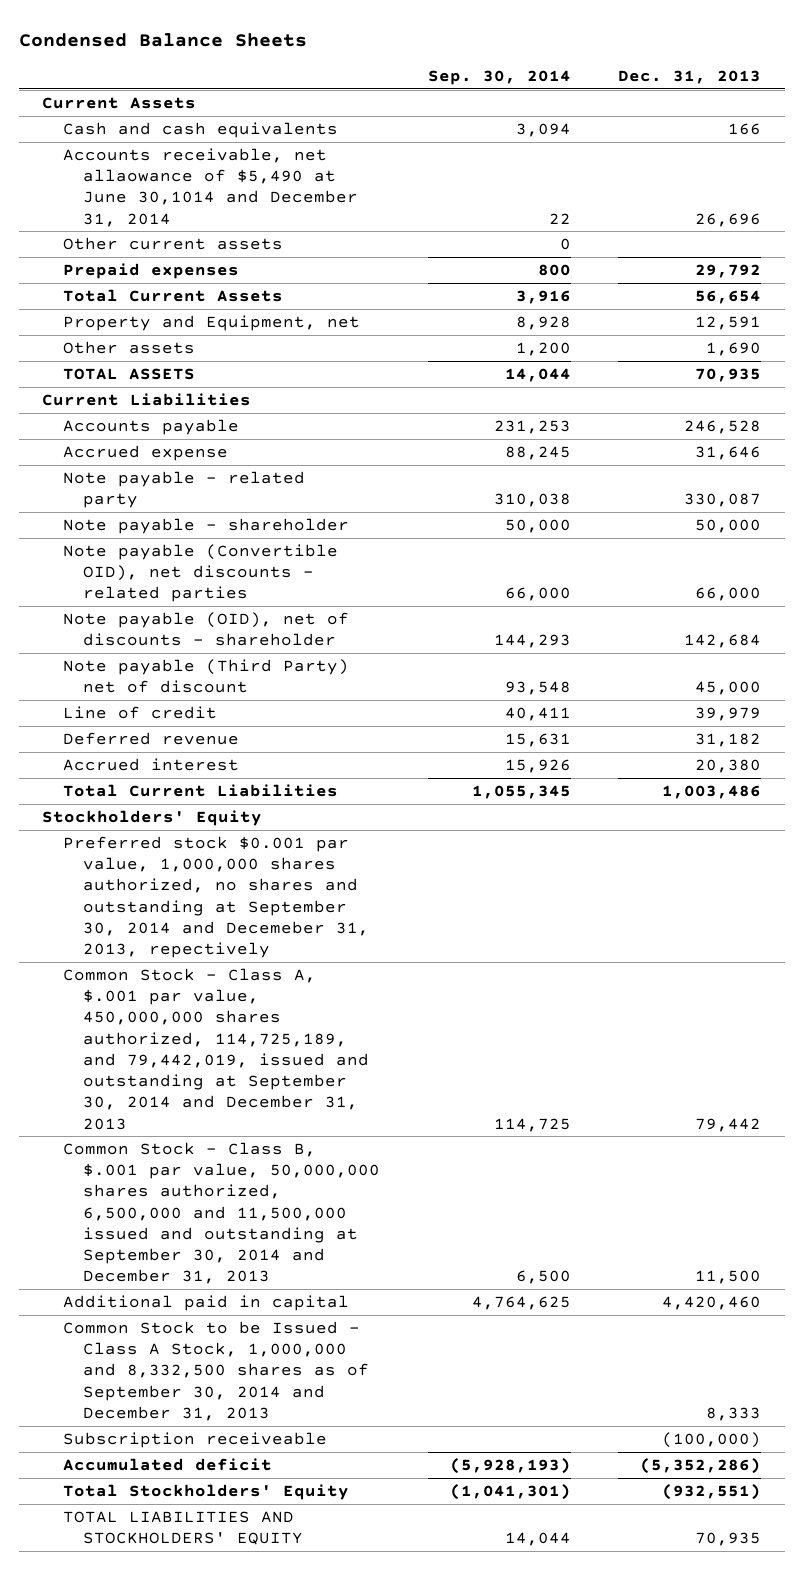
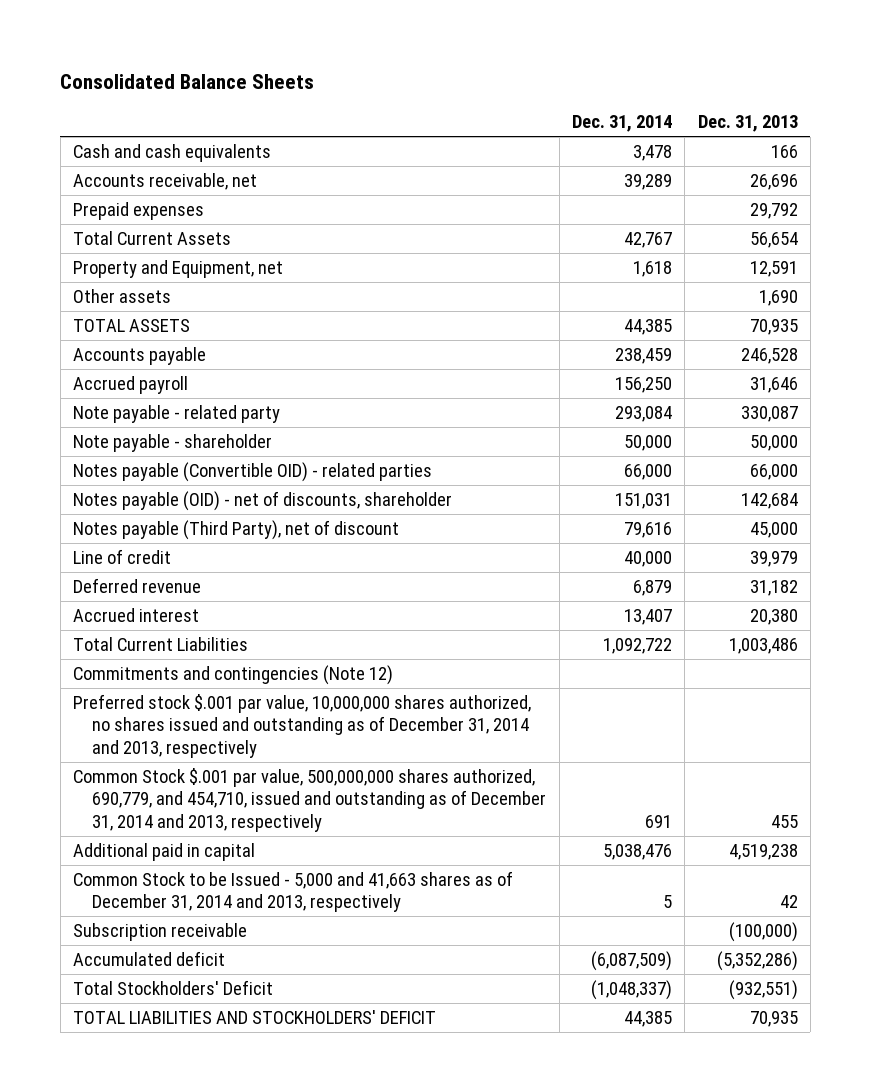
[18,32,307,47] Condensed Balance Sheets -> [60,73,315,89] Consolidated Balance Sheets
[427,69,571,85] Sep. 30, 2014 -> none
none -> [571,115,672,133] Dec. 31, 2014
[42,96,197,109] Current Assets -> none
[62,236,283,250] Other current assets -> none
[62,147,359,227] Accounts receivable, net allaowance of $5,490 at June 30,1014 and December 31, 2014 -> [73,173,258,191] Accounts receivable, net
[42,392,252,406] Current Liabilities -> none
[62,444,228,461] Accrued expense -> [73,376,189,395] Accrued payroll
[62,543,338,603] Note payable (Convertible OID), net discounts - related parties -> [73,462,433,483] Notes payable (Convertible OID) - related parties
[62,611,349,647] Note payable (OID), net of discounts - shareholder -> [73,491,453,512] Notes payable (OID) - net of discounts, shareholder
[62,658,349,694] Note payable (Third Party) net of discount -> [73,520,400,541] Notes payable (Third Party), net of discount
[42,809,263,826] Stockholders' Equity -> none
[62,1141,381,1285] Common Stock - Class B, $.001 par value, 50,000,000 shares authorized, 6,500,000 and 11,500,000 issued and outstanding at September 30, 2014 and December 31, 2013 -> none
none -> [73,665,394,686] Commitments and contingencies (Note 12)
[62,835,370,959] Preferred stock $0.001 par value, 1,000,000 shares authorized, no shares and outstanding at September 30, 2014 and Decemeber 31, 2013, repectively -> [73,694,532,758] Preferred stock $.001 par value, 10,000,000 shares authorized, no shares issued and outstanding as of December 31, 2014 and 2013, respectively
[62,967,370,1130] Common Stock - Class A, $.001 par value, 450,000,000 shares authorized, 114,725,189, and 79,442,019, issued and outstanding at September 30, 2014 and December 31, 2013 -> [73,768,547,832] Common Stock $.001 par value, 500,000,000 shares authorized, 690,779, and 454,710, issued and outstanding as of December 31, 2014 and 2013, respectively
[695,1117,762,1132] 79,442 -> [770,814,798,828] 455
[662,1295,762,1310] 4,420,460 -> [728,844,798,861] 4,519,238
[62,1320,370,1421] Common Stock to be Issued - Class A Stock, 1,000,000 and 8,332,500 shares as of September 30, 2014 and December 31, 2013 -> [73,871,514,913] Common Stock to be Issued - 5,000 and 41,663 shares as of December 31, 2014 and 2013, respectively
[706,1406,762,1421] 8,333 -> [779,895,798,909] 42
[62,1431,327,1448] Subscription receiveable -> [73,923,248,942] Subscription receivable
[62,1483,349,1500] Total Stockholders' Equity -> [73,980,274,996] Total Stockholders' Deficit
[62,1510,304,1546] TOTAL LIABILITIES AND STOCKHOLDERS' EQUITY -> [73,1010,437,1025] TOTAL LIABILITIES AND STOCKHOLDERS' DEFICIT

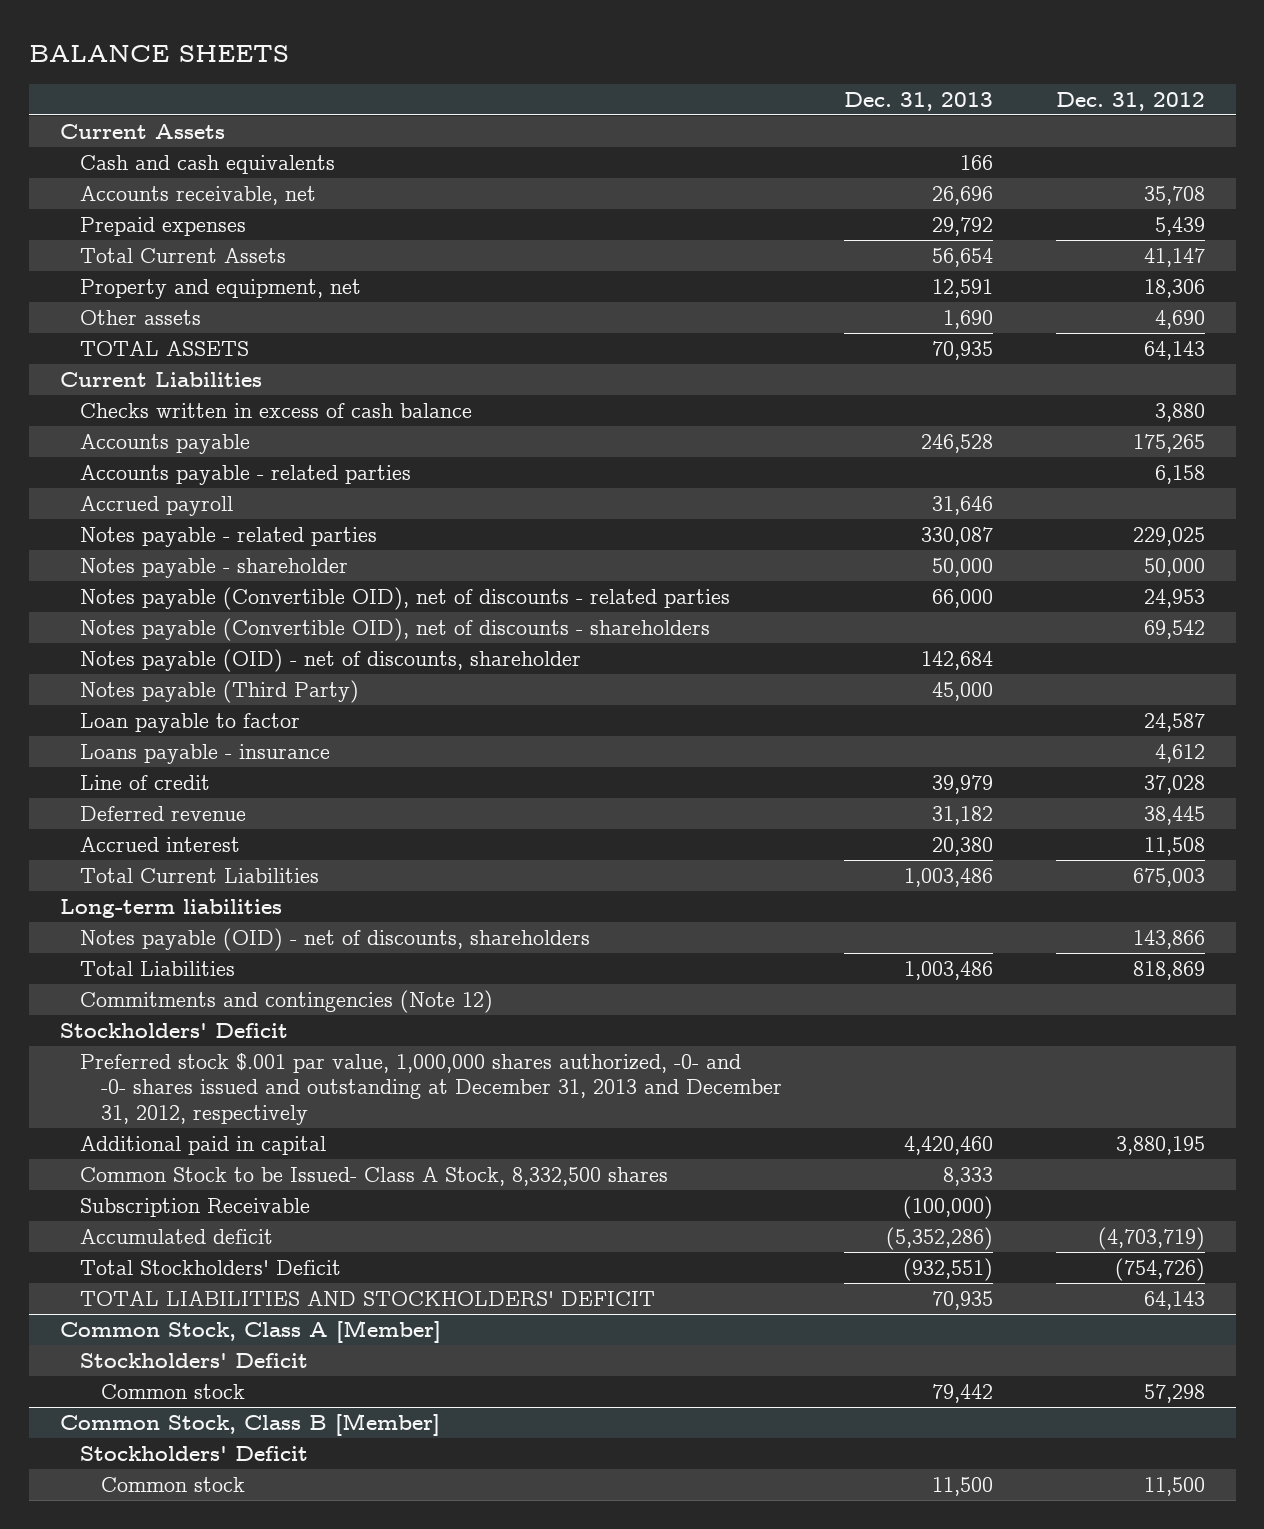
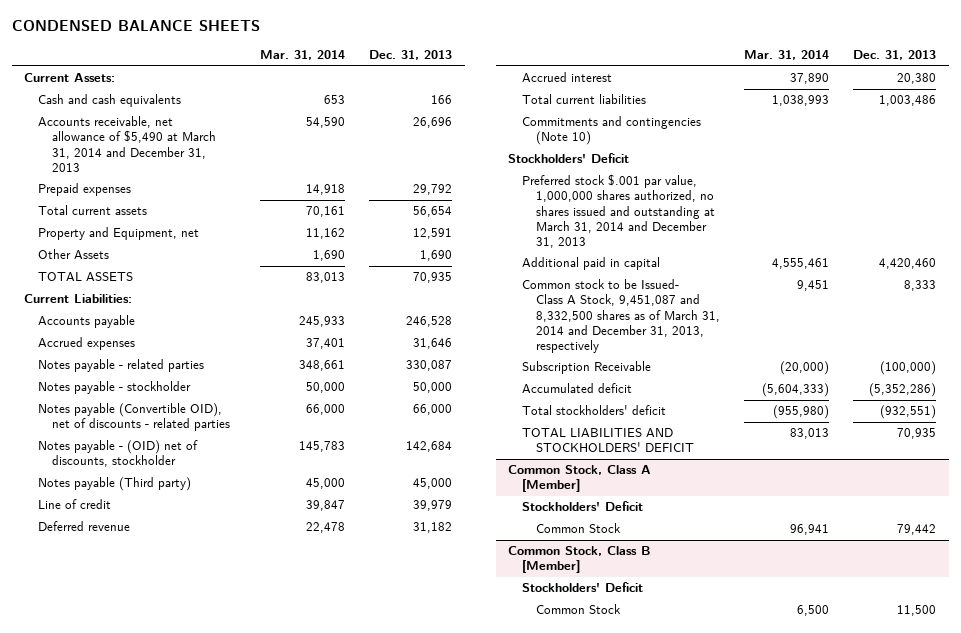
[28,45,289,63] BALANCE SHEETS -> [11,20,260,32] CONDENSED BALANCE SHEETS
[1055,91,1205,111] Dec. 31, 2012 -> none
none -> [259,50,345,61] Mar. 31, 2014
[59,124,225,140] Current Assets -> [24,73,116,83] Current Assets:
[80,186,317,206] Accounts receivable, net -> [37,116,216,172] Accounts receivable, net allowance of $5,490 at March 31, 2014 and December 31, 2013
[80,248,287,264] Total Current Assets -> [37,205,147,216] Total current assets
[80,279,362,300] Property and equipment, net -> [37,227,199,241] Property and Equipment, net
[80,310,202,326] Other assets -> [37,249,109,260] Other Assets
[80,403,473,419] Checks written in excess of cash balance -> none
[59,372,262,388] Current Liabilities -> [24,294,133,304] Current Liabilities:
[80,465,412,486] Accounts payable - related parties -> none
[80,496,234,517] Accrued payroll -> [37,337,135,351] Accrued expenses
[80,558,349,579] Notes payable - shareholder -> [37,381,191,395] Notes payable - stockholder
[80,618,711,642] Notes payable (Convertible OID), net of discounts - shareholders -> none
[80,713,301,734] Loan payable to factor -> none
[80,744,331,765] Loans payable - insurance -> none
[80,649,582,673] Notes payable (OID) - net of discounts, shareholder -> [37,440,198,468] Notes payable - (OID) net of discounts, stockholder
[80,680,360,704] Notes payable (Third Party) -> [37,477,191,492] Notes payable (Third party)
[59,899,282,919] Long-term liabilities -> none
[80,928,591,952] Notes payable (OID) - net of discounts, shareholders -> none
[80,961,236,977] Total Liabilities -> none
[80,868,320,884] Total Current Liabilities -> [521,94,646,105] Total current liabilities
[80,990,494,1014] Commitments and contingencies (Note 12) -> [521,116,701,146] Commitments and contingencies (Note 10)
[80,1053,783,1125] Preferred stock $.001 par value, 1,000,000 shares authorized, -0- and -0- shares issued and outstanding at December 31, 2013 and December 31, 2012, respectively -> [521,174,715,248] Preferred stock $.001 par value, 1,000,000 shares authorized, no shares issued and outstanding at March 31, 2014 and December 31, 2013
[80,1167,669,1187] Common Stock to be Issued- Class A Stock, 8,332,500 shares -> [521,279,720,353] Common stock to be Issued- Class A Stock, 9,451,087 and 8,332,500 shares as of March 31, 2014 and December 31, 2013, respectively
[80,1260,342,1276] Total Stockholders' Deficit -> [521,405,666,416] Total stockholders' deficit
[101,1384,246,1400] Common stock -> [535,523,621,534] Common Stock
[101,1477,246,1493] Common stock -> [535,604,621,615] Common Stock

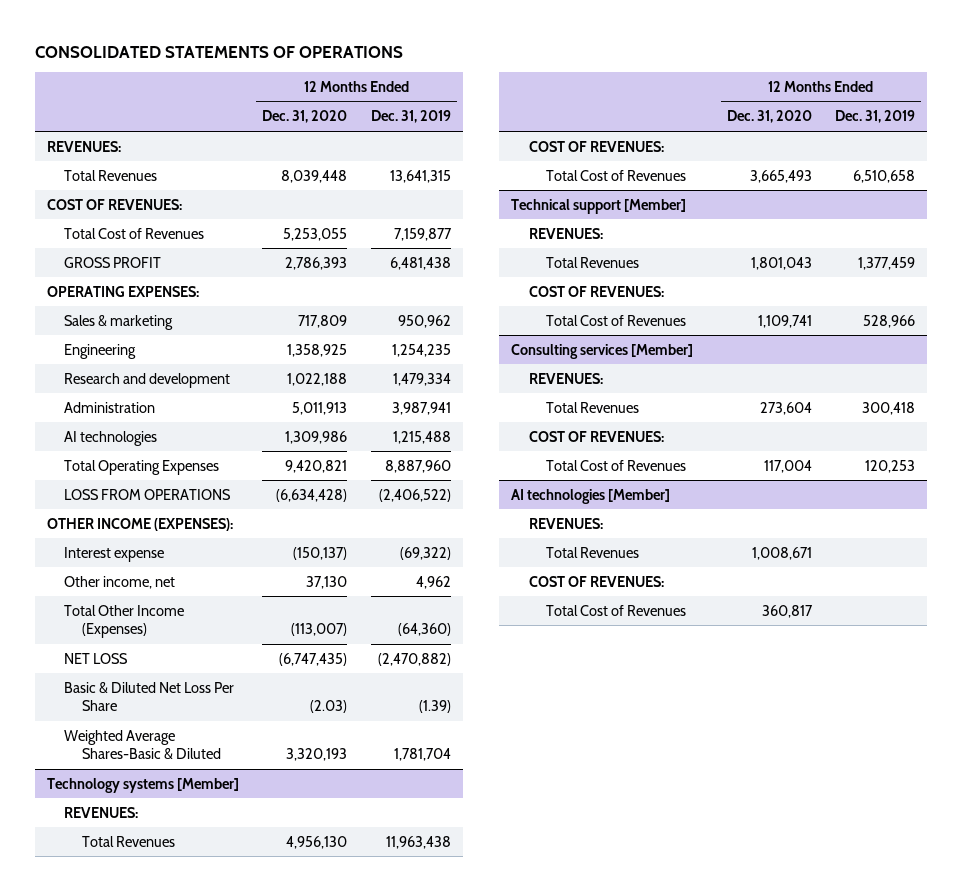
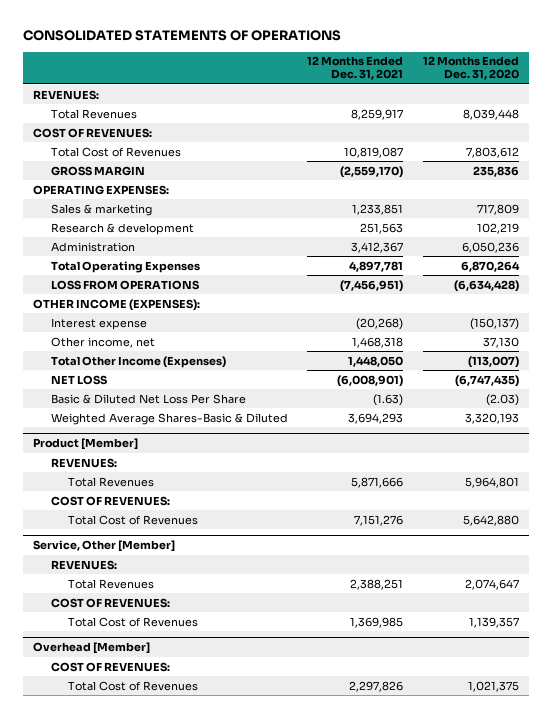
[370,110,451,124] Dec. 31, 2019 -> none
none -> [307,56,404,81] 12 Months Ended Dec. 31, 2021
[283,227,348,241] 5,253,055 -> [466,146,520,158] 7,803,612
[64,256,162,268] GROSS PROFIT -> [50,165,145,176] GROSS MARGIN
[285,256,348,270] 2,786,393 -> [473,165,520,177] 235,836
[64,343,137,359] Engineering -> none
[64,430,158,446] AI technologies -> none
[64,372,231,388] Research and development -> [50,222,194,235] Research & development
[287,372,348,386] 1,022,188 -> [477,222,520,234] 102,219
[292,401,348,415] 5,011,913 -> [462,241,520,253] 6,050,236
[285,459,348,473] 9,420,821 -> [461,260,521,272] 6,870,264
[64,806,139,818] REVENUES: -> none
[81,835,175,847] Total Revenues -> none
[528,140,664,152] COST OF REVENUES: -> none
[546,169,687,181] Total Cost of Revenues -> none
[510,198,686,214] Technical support [Member] -> none
[46,777,239,793] Technology systems [Member] -> [33,438,139,451] Product [Member]
[750,256,812,270] 1,801,043 -> [465,476,520,488] 5,964,801
[757,314,812,328] 1,109,741 -> [463,514,520,526] 5,642,880
[510,343,693,359] Consulting services [Member] -> [33,540,176,553] Service, Other [Member]
[759,401,812,415] 273,604 -> [465,578,520,590] 2,074,647
[510,488,670,504] AI technologies [Member] -> none
[528,517,603,529] REVENUES: -> none
[546,546,640,558] Total Revenues -> none
[763,459,812,473] 117,004 -> [469,616,520,628] 1,139,357
none -> [33,642,151,655] Overhead [Member]
[761,604,813,618] 360,817 -> [468,680,520,692] 1,021,375

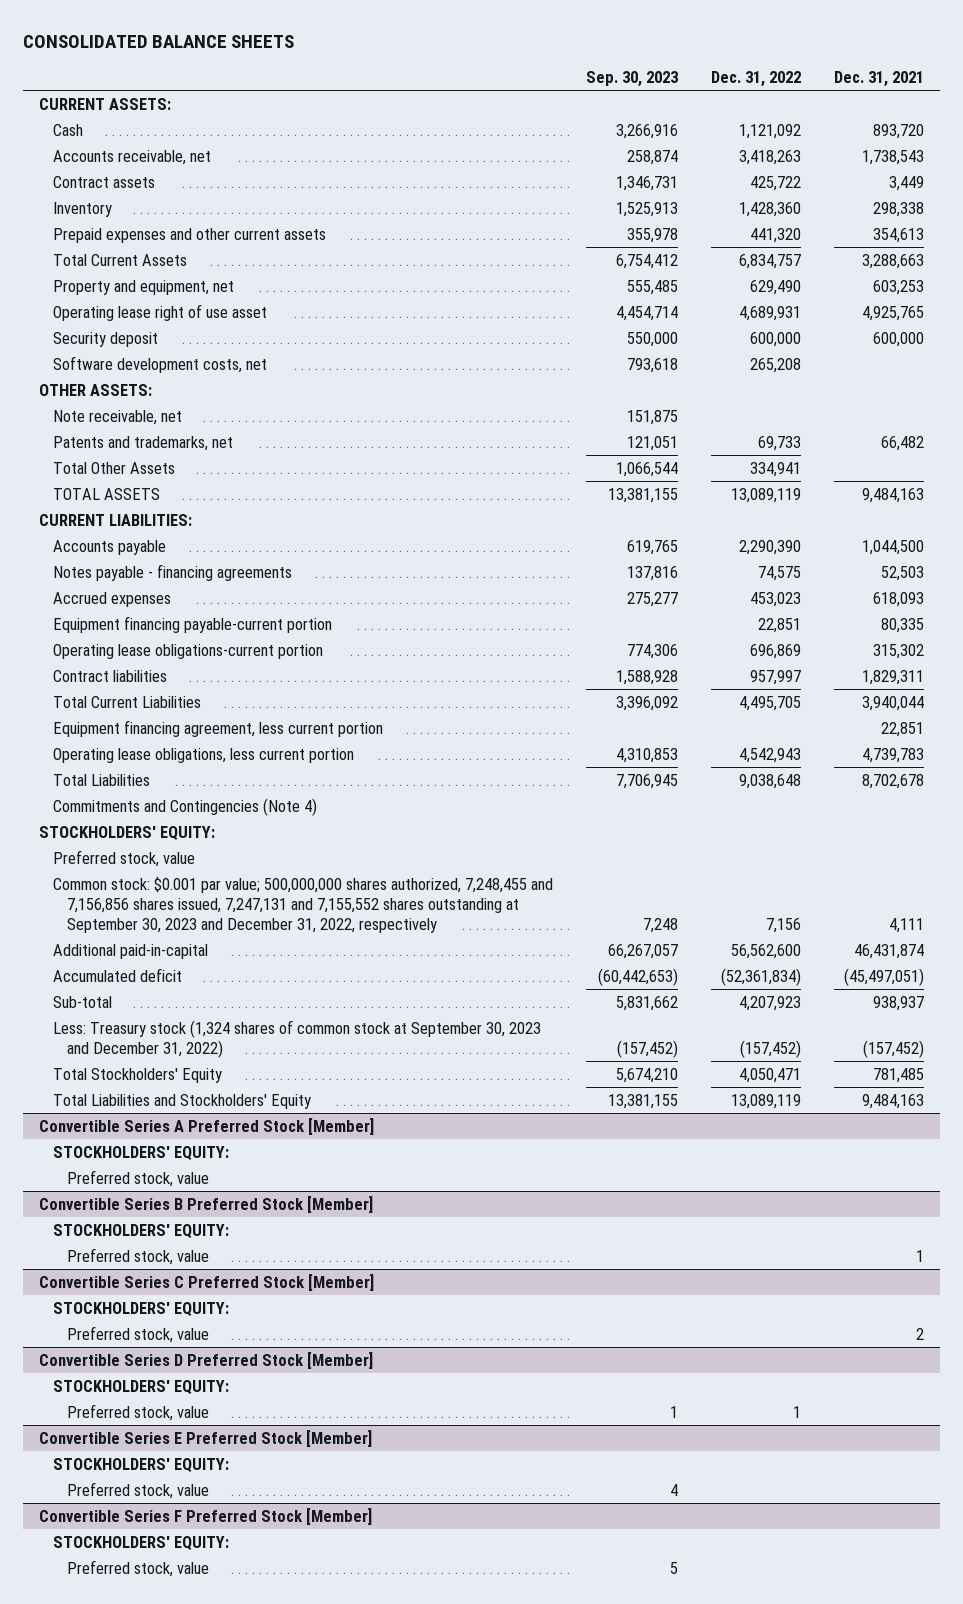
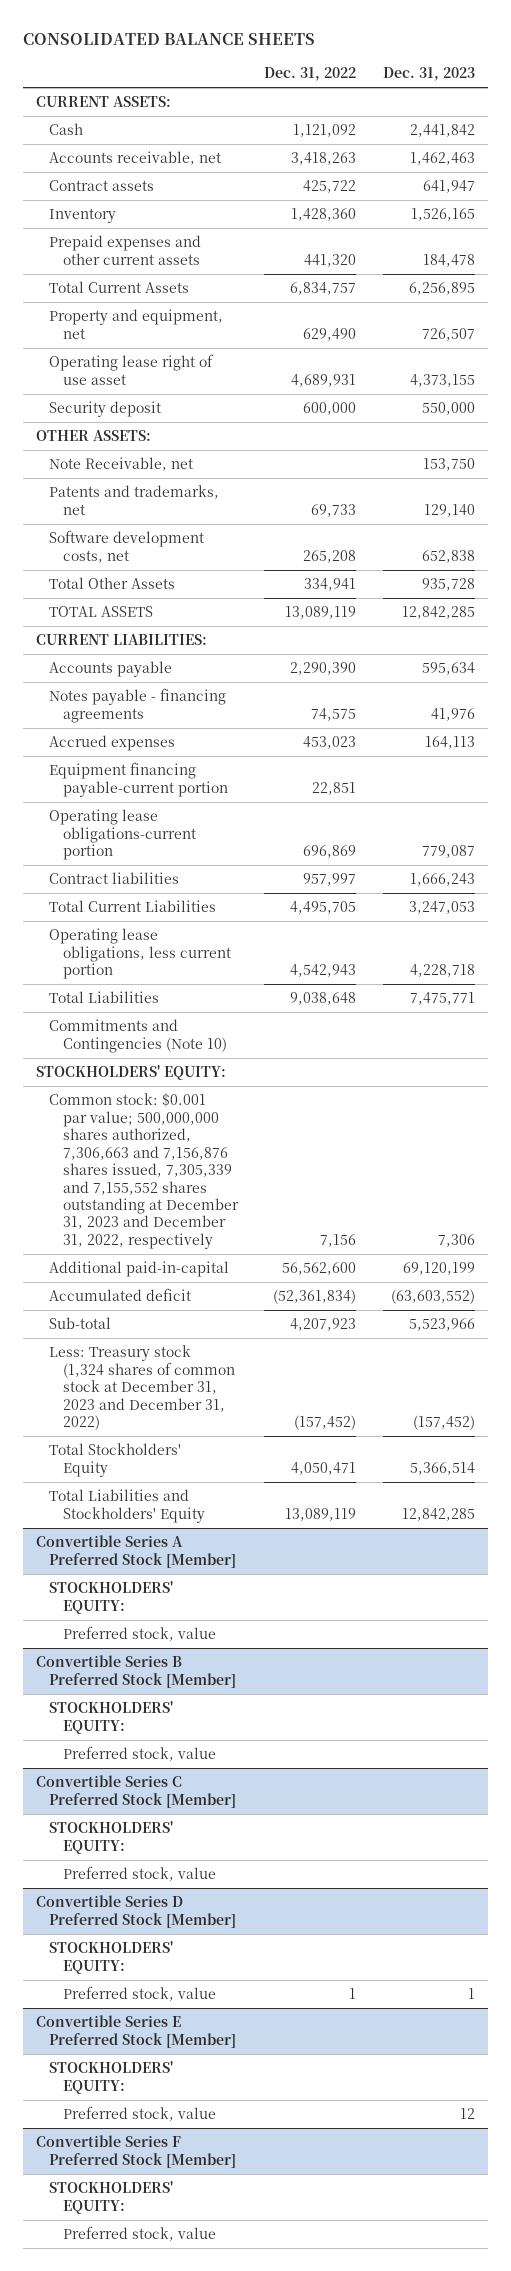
[585,71,678,88] Sep. 30, 2023 -> none
[833,71,924,88] Dec. 31, 2021 -> none
none -> [382,67,475,82] Dec. 31, 2023
[53,409,183,425] Note receivable, net -> [49,457,194,472] Note Receivable, net
[53,355,268,373] Software development costs, net -> [49,530,205,563] Software development costs, net
[53,719,384,737] Equipment financing agreement, less current portion -> none
[53,797,318,816] Commitments and Contingencies (Note 4) -> [49,1019,227,1053] Commitments and Contingencies (Note 10)
[53,849,196,867] Preferred stock, value -> none
[53,876,554,933] Common stock: $0.001 par value; 500,000,000 shares authorized, 7,248,455 and 7,156,856 shares issued, 7,247,131 and 7,155,552 shares outstanding at September 30, 2023 and December 31, 2022, respectively -> [49,1093,239,1249] Common stock: $0.001 par value; 500,000,000 shares authorized, 7,306,663 and 7,156,876 shares issued, 7,305,339 and 7,155,552 shares outstanding at December 31, 2023 and December 31, 2022, respectively
[53,1019,542,1058] Less: Treasury stock (1,324 shares of common stock at September 30, 2023 and December 31, 2022) -> [49,1345,235,1431] Less: Treasury stock (1,324 shares of common stock at December 31, 2023 and December 31, 2022)

